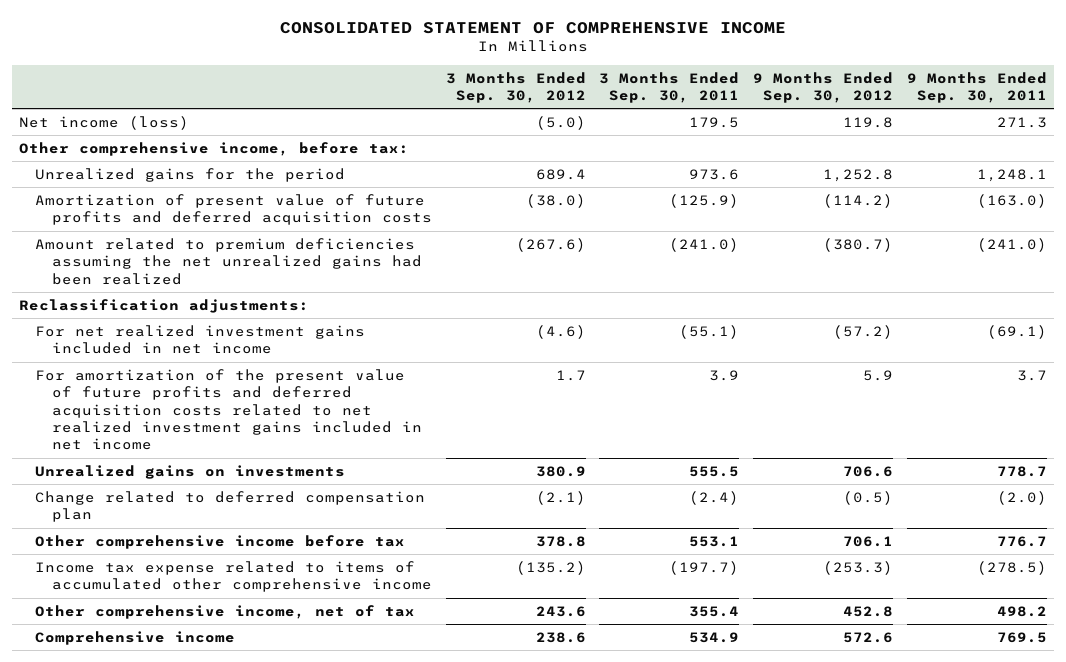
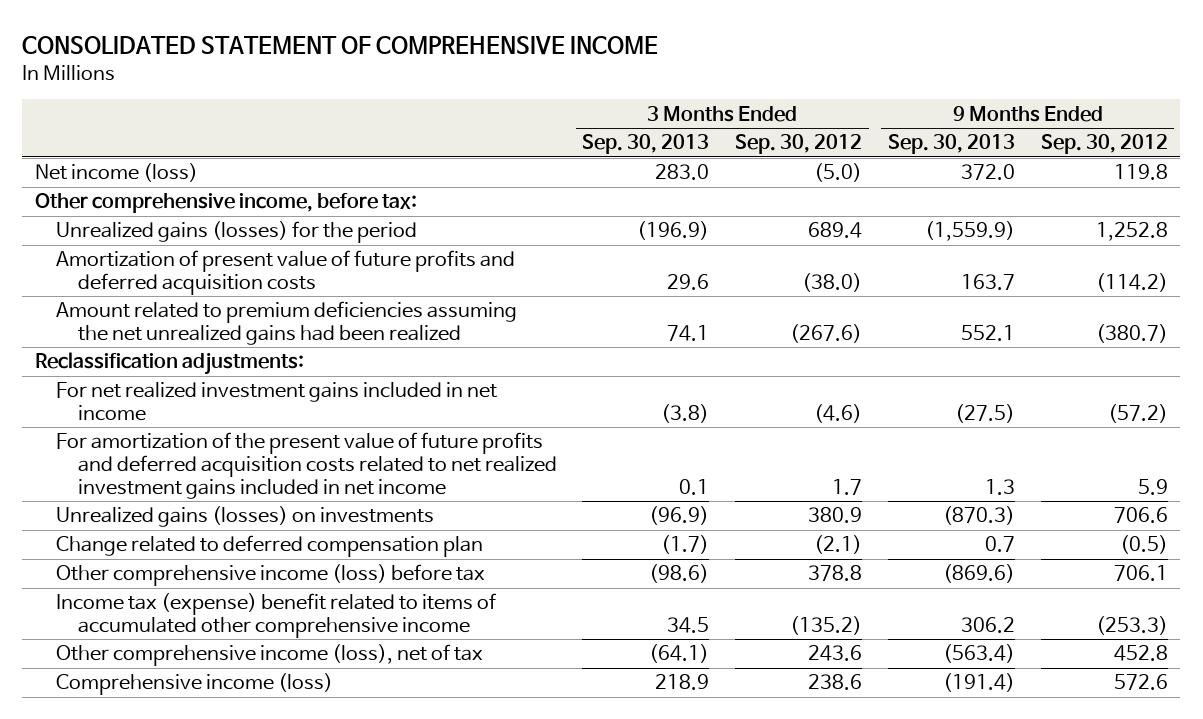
[599,71,740,103] 3 Months Ended Sep. 30, 2011 -> none
[907,71,1048,103] 9 Months Ended Sep. 30, 2011 -> none
none -> [582,134,710,155] Sep. 30, 2013
none -> [887,134,1015,155] Sep. 30, 2013
[35,167,346,182] Unrealized gains for the period -> [56,221,418,244] Unrealized gains (losses) for the period
[35,464,346,479] Unrealized gains on investments -> [56,506,435,528] Unrealized gains (losses) on investments
[35,534,406,549] Other comprehensive income before tax -> [56,564,486,587] Other comprehensive income (loss) before tax
[35,560,432,593] Income tax expense related to items of accumulated other comprehensive income -> [56,593,497,639] Income tax (expense) benefit related to items of accumulated other comprehensive income
[35,604,416,619] Other comprehensive income, net of tax -> [56,644,484,667] Other comprehensive income (loss), net of tax
[35,630,236,645] Comprehensive income -> [56,673,334,696] Comprehensive income (loss)

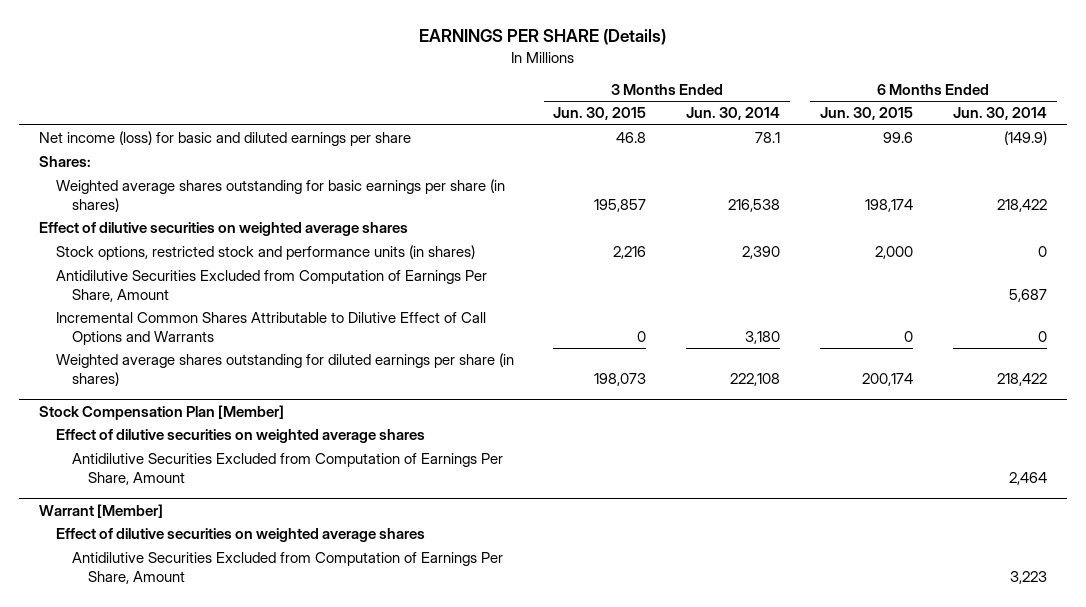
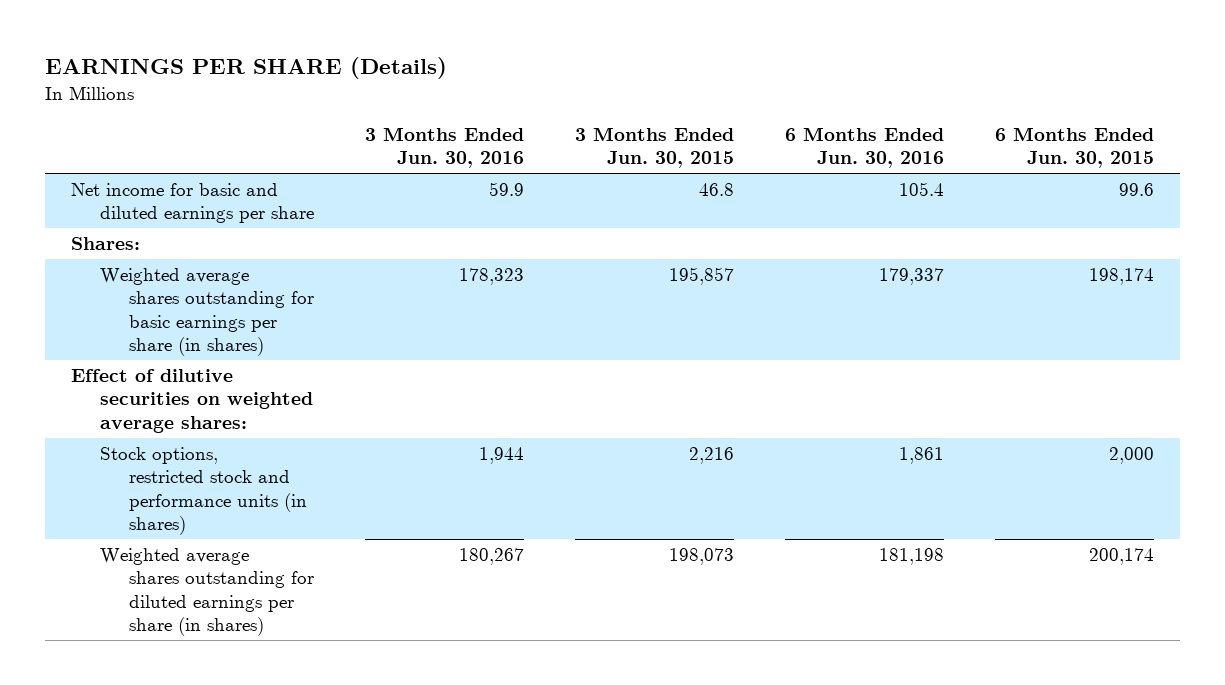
[686,107,781,121] Jun. 30, 2014 -> none
[952,107,1047,121] Jun. 30, 2014 -> none
none -> [364,126,524,169] 3 Months Ended Jun. 30, 2016
none -> [784,126,944,169] 6 Months Ended Jun. 30, 2016
[39,131,412,147] Net income (loss) for basic and diluted earnings per share -> [70,182,314,224] Net income for basic and diluted earnings per share
[39,222,409,237] Effect of dilutive securities on weighted average shares -> [70,368,313,433] Effect of dilutive securities on weighted average shares:
[55,270,487,302] Antidilutive Securities Excluded from Computation of Earnings Per Share, Amount -> none
[55,312,486,345] Incremental Common Shares Attributable to Dilutive Effect of Call Options and Warrants -> none
[39,404,285,420] Stock Compensation Plan [Member] -> none
[55,429,425,444] Effect of dilutive securities on weighted average shares -> none
[72,453,504,485] Antidilutive Securities Excluded from Computation of Earnings Per Share, Amount -> none
[39,503,164,518] Warrant [Member] -> none
[55,528,425,543] Effect of dilutive securities on weighted average shares -> none
[72,552,504,584] Antidilutive Securities Excluded from Computation of Earnings Per Share, Amount -> none

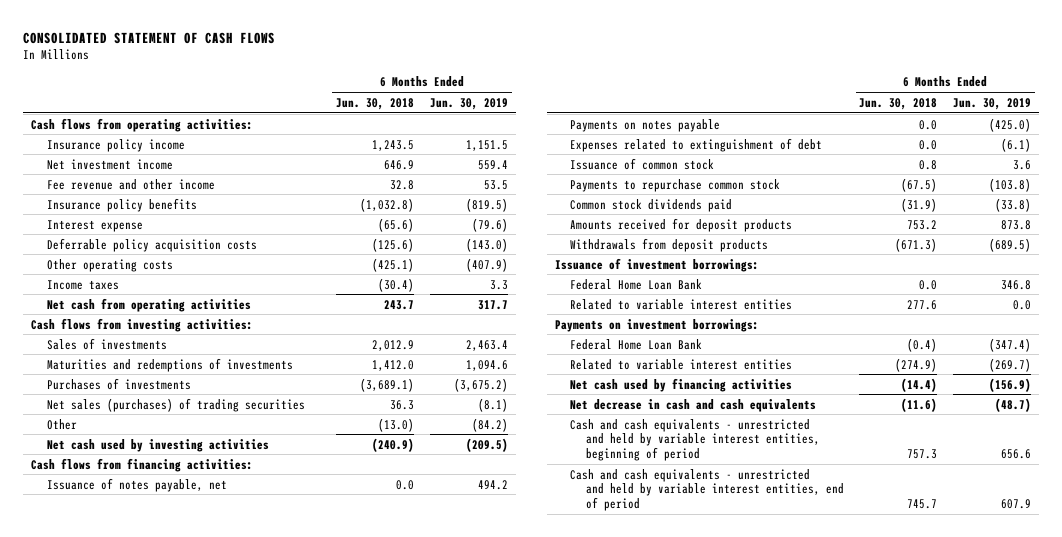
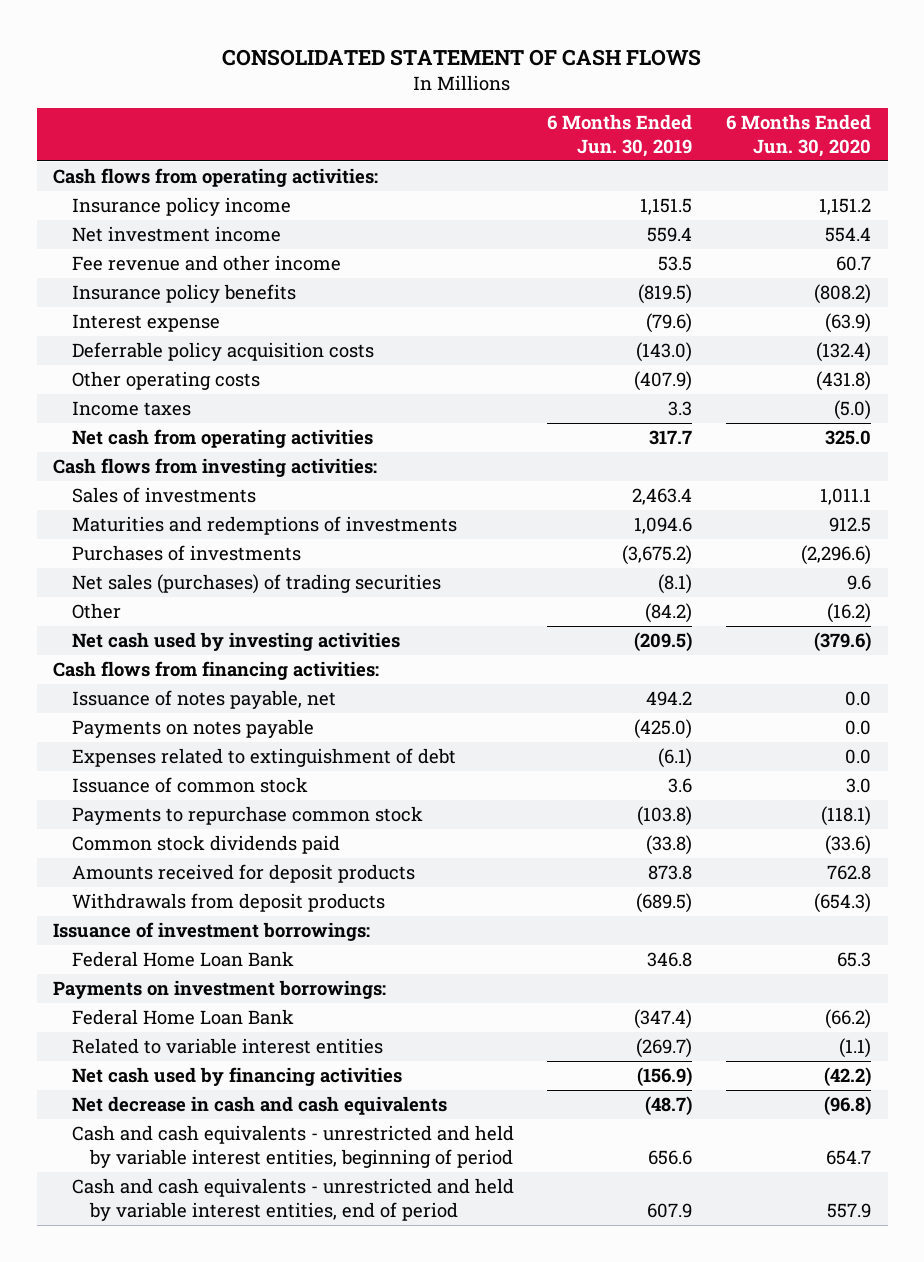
[336,97,415,110] Jun. 30, 2018 -> none
none -> [725,114,871,157] 6 Months Ended Jun. 30, 2020
[570,298,793,310] Related to variable interest entities -> none

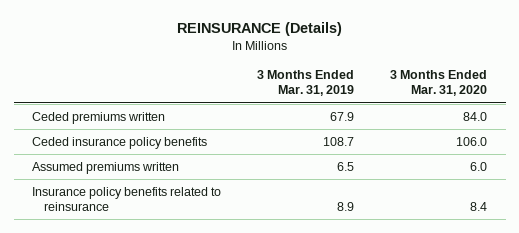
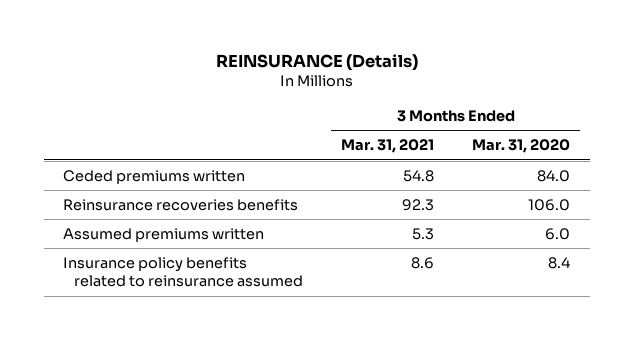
[257,70,355,97] 3 Months Ended Mar. 31, 2019 -> none
none -> [340,139,434,154] Mar. 31, 2021
[31,136,207,149] Ceded insurance policy benefits -> [63,199,299,212] Reinsurance recoveries benefits
[31,186,221,211] Insurance policy benefits related to reinsurance -> [63,257,303,288] Insurance policy benefits related to reinsurance assumed

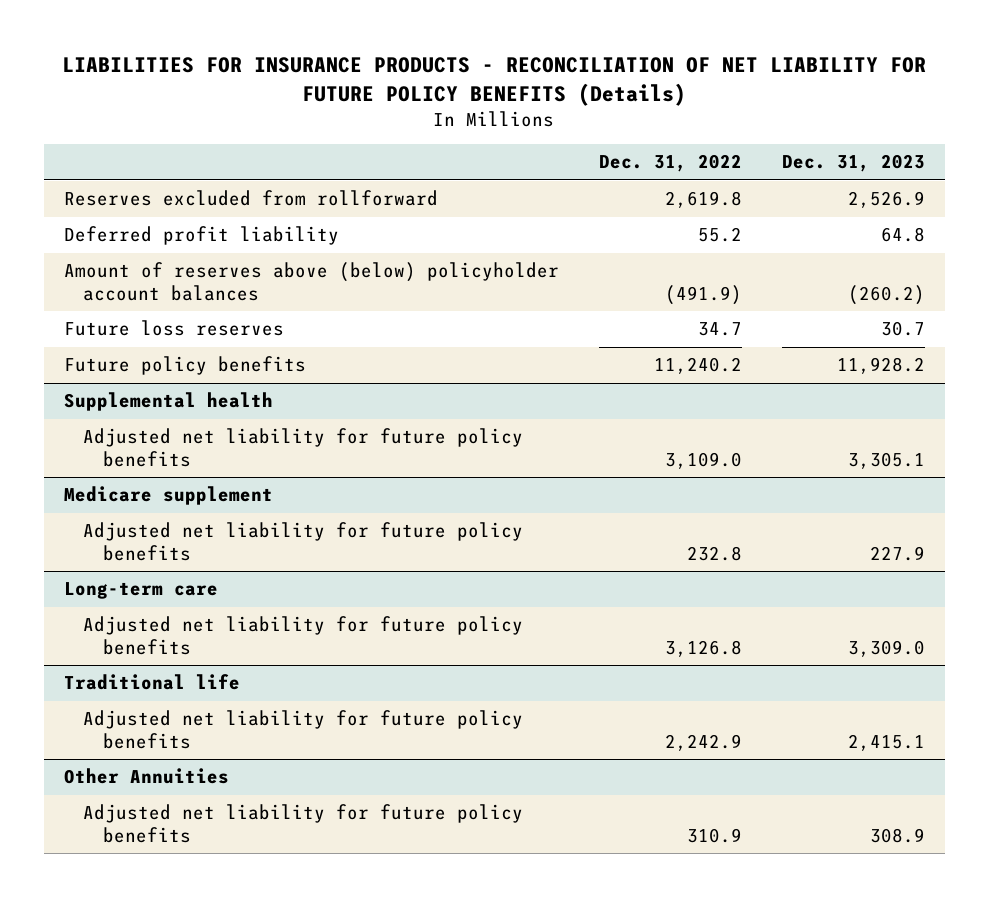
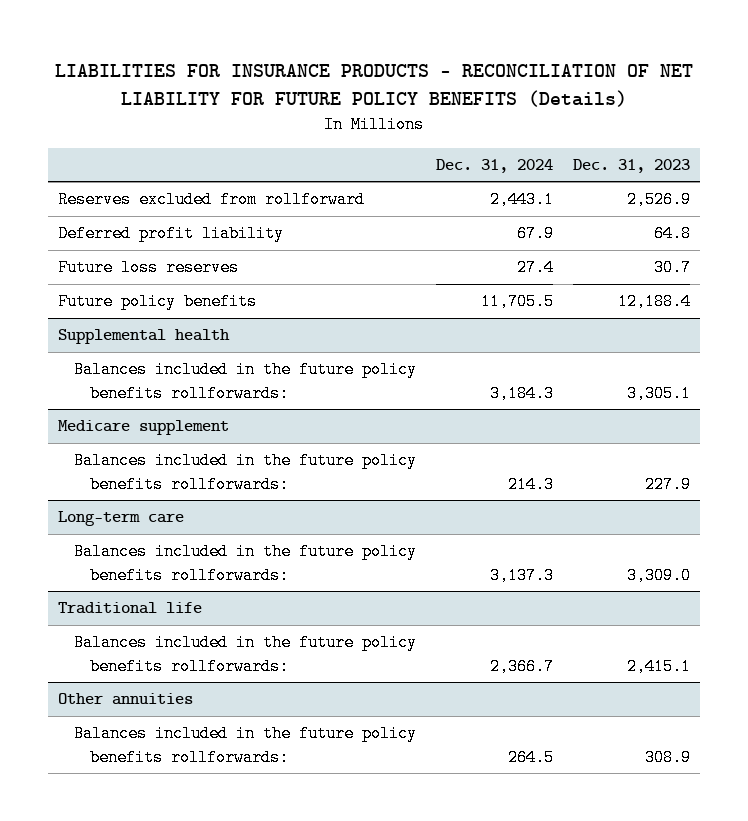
[598,154,742,173] Dec. 31, 2022 -> none
none -> [435,158,553,173] Dec. 31, 2024
[63,262,559,301] Amount of reserves above (below) policyholder account balances -> none
[837,357,926,375] 11,928.2 -> [617,293,691,311] 12,188.4
[83,428,524,467] Adjusted net liability for future policy benefits -> [74,361,418,402] Balances included in the future policy benefits rollforwards:
[83,522,524,561] Adjusted net liability for future policy benefits -> [74,452,418,493] Balances included in the future policy benefits rollforwards:
[83,616,524,655] Adjusted net liability for future policy benefits -> [74,543,418,584] Balances included in the future policy benefits rollforwards:
[83,710,524,749] Adjusted net liability for future policy benefits -> [74,634,418,675] Balances included in the future policy benefits rollforwards:
[63,768,229,785] Other Annuities -> [58,693,194,706] Other annuities
[83,804,524,843] Adjusted net liability for future policy benefits -> [74,725,418,766] Balances included in the future policy benefits rollforwards:

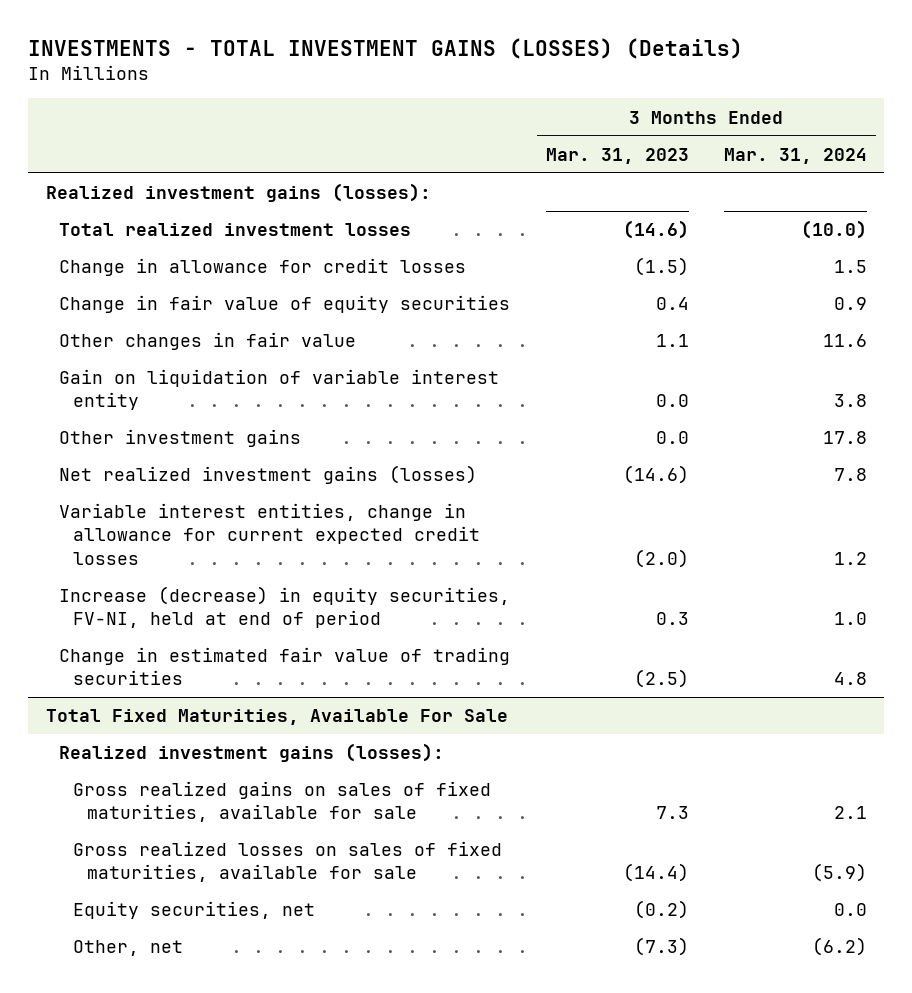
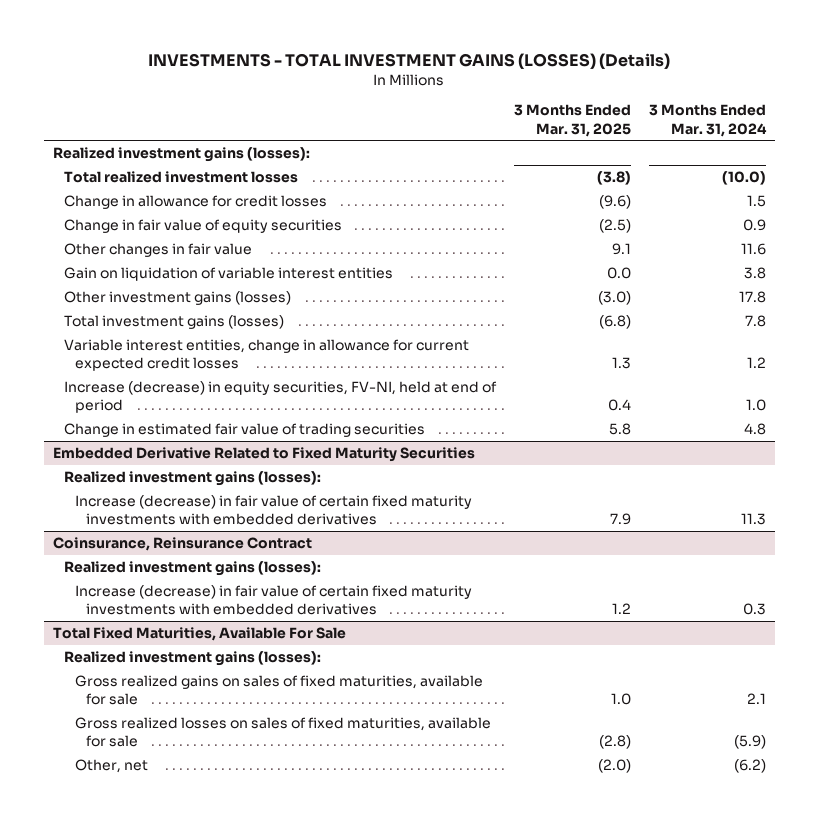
[545,147,689,164] Mar. 31, 2023 -> none
none -> [513,104,631,137] 3 Months Ended Mar. 31, 2025
[59,369,500,411] Gain on liquidation of variable interest entity -> [64,266,394,281] Gain on liquidation of variable interest entities
[59,429,302,448] Other investment gains -> [64,290,292,305] Other investment gains (losses)
[59,465,478,485] Net realized investment gains (losses) -> [64,314,285,329] Total investment gains (losses)
none -> [53,446,476,462] Embedded Derivative Related to Fixed Maturity Securities
none -> [64,470,322,486] Realized investment gains (losses):
none -> [74,494,472,526] Increase (decrease) in fair value of certain fixed maturity investments with embedded derivatives
none -> [53,536,313,551] Coinsurance, Reinsurance Contract
none -> [64,560,322,576] Realized investment gains (losses):
none -> [74,584,472,616] Increase (decrease) in fair value of certain fixed maturity investments with embedded derivatives
[72,901,315,920] Equity securities, net -> none

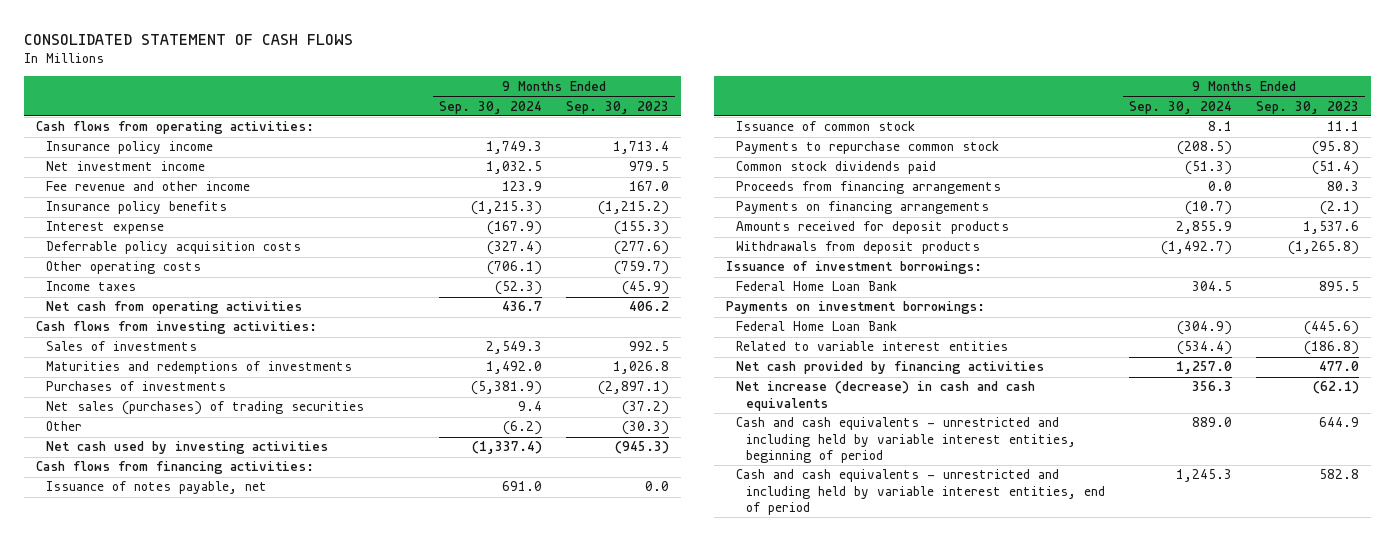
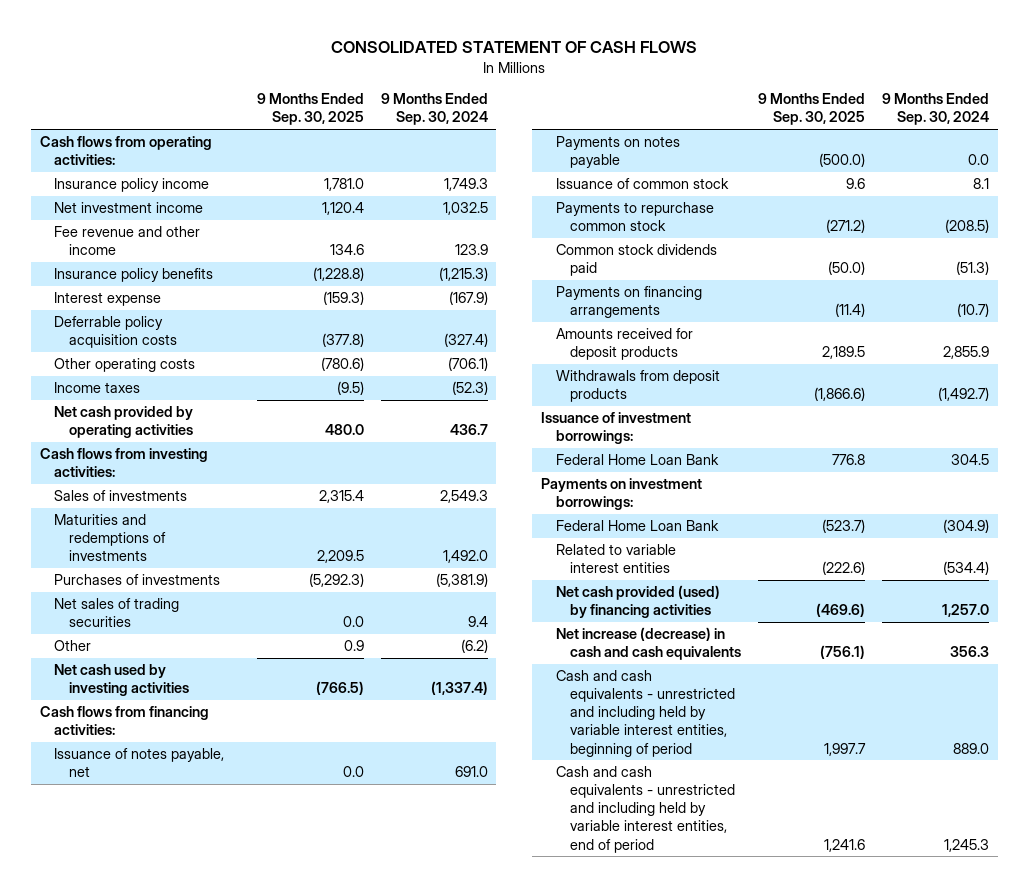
[565,100,669,114] Sep. 30, 2023 -> none
none -> [256,93,364,126] 9 Months Ended Sep. 30, 2025
[46,301,303,315] Net cash from operating activities -> [54,406,194,439] Net cash provided by operating activities
[46,401,365,416] Net sales (purchases) of trading securities -> [54,598,180,628] Net sales of trading securities
none -> [555,136,680,169] Payments on notes payable
[736,181,1002,195] Proceeds from financing arrangements -> none
[736,361,1045,375] Net cash provided by financing activities -> [555,585,720,619] Net cash provided (used) by financing activities

